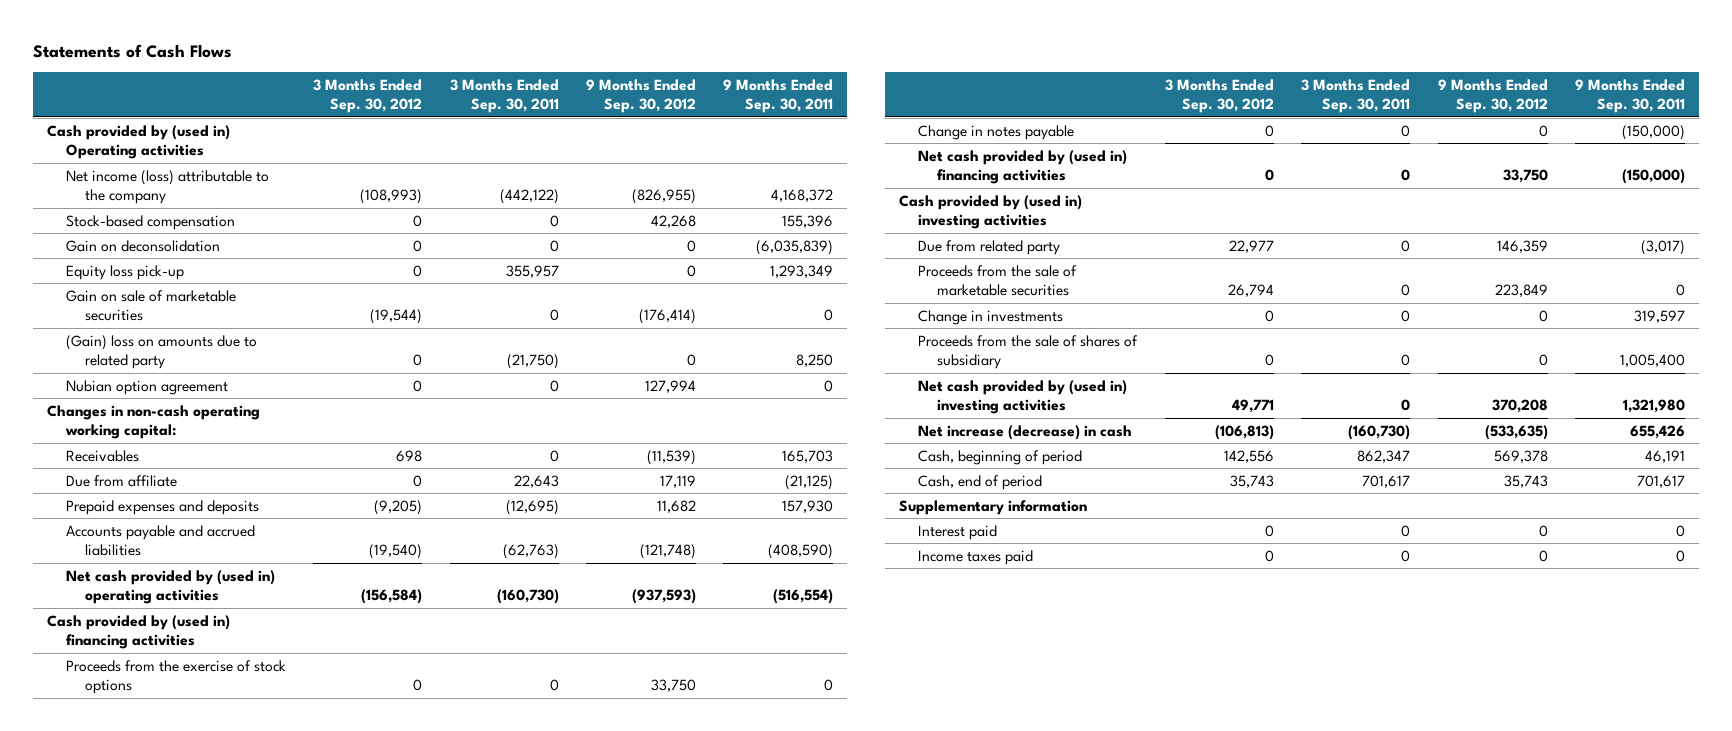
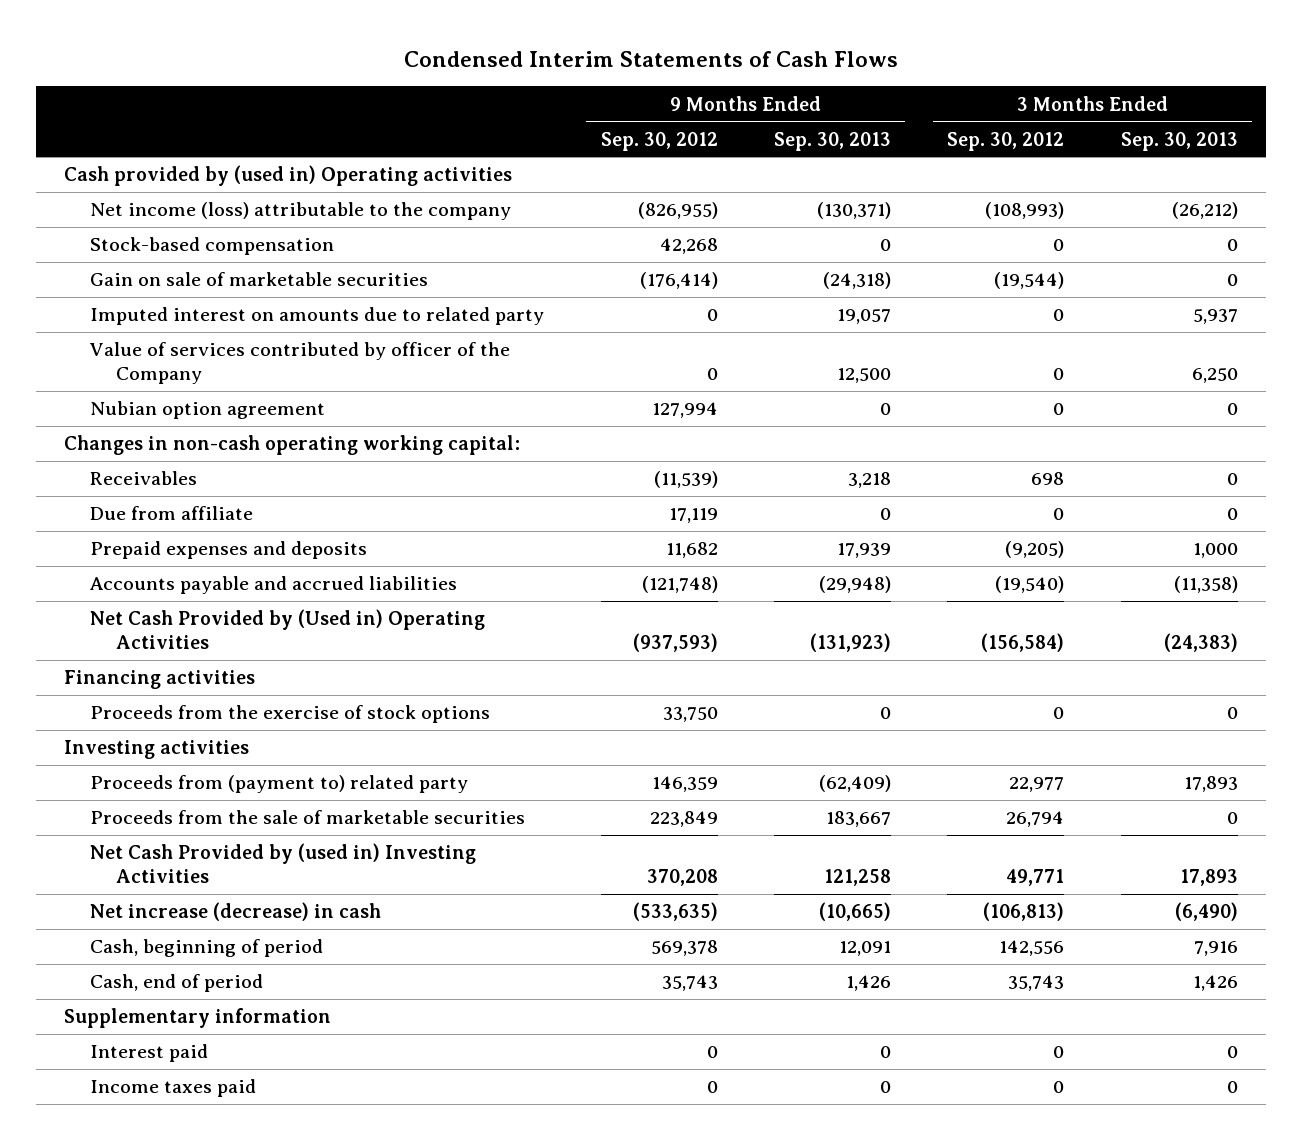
[33,43,233,58] Statements of Cash Flows -> [404,50,899,67] Condensed Interim Statements of Cash Flows
[449,78,559,114] 3 Months Ended Sep. 30, 2011 -> none
[723,78,834,114] 9 Months Ended Sep. 30, 2011 -> none
none -> [773,131,891,151] Sep. 30, 2013
none -> [1120,131,1238,151] Sep. 30, 2013
[66,239,221,252] Gain on deconsolidation -> none
[66,264,185,280] Equity loss pick-up -> none
[66,334,258,369] (Gain) loss on amounts due to related party -> [90,307,545,326] Imputed interest on amounts due to related party
none -> [89,342,511,384] Value of services contributed by officer of the Company
[66,569,276,604] Net cash provided by (used in) operating activities -> [90,609,486,649] Net Cash Provided by (Used in) Operating Activities
[46,614,230,649] Cash provided by (used in) financing activities -> [64,670,256,690] Financing activities
[917,124,1074,140] Change in notes payable -> none
[917,149,1127,184] Net cash provided by (used in) financing activities -> none
[898,194,1082,229] Cash provided by (used in) investing activities -> [64,740,250,760] Investing activities
[917,239,1060,255] Due from related party -> [90,775,469,794] Proceeds from (payment to) related party
[917,309,1063,325] Change in investments -> none
[917,334,1138,369] Proceeds from the sale of shares of subsidiary -> none
[917,379,1127,414] Net cash provided by (used in) investing activities -> [90,843,477,883] Net Cash Provided by (used in) Investing Activities

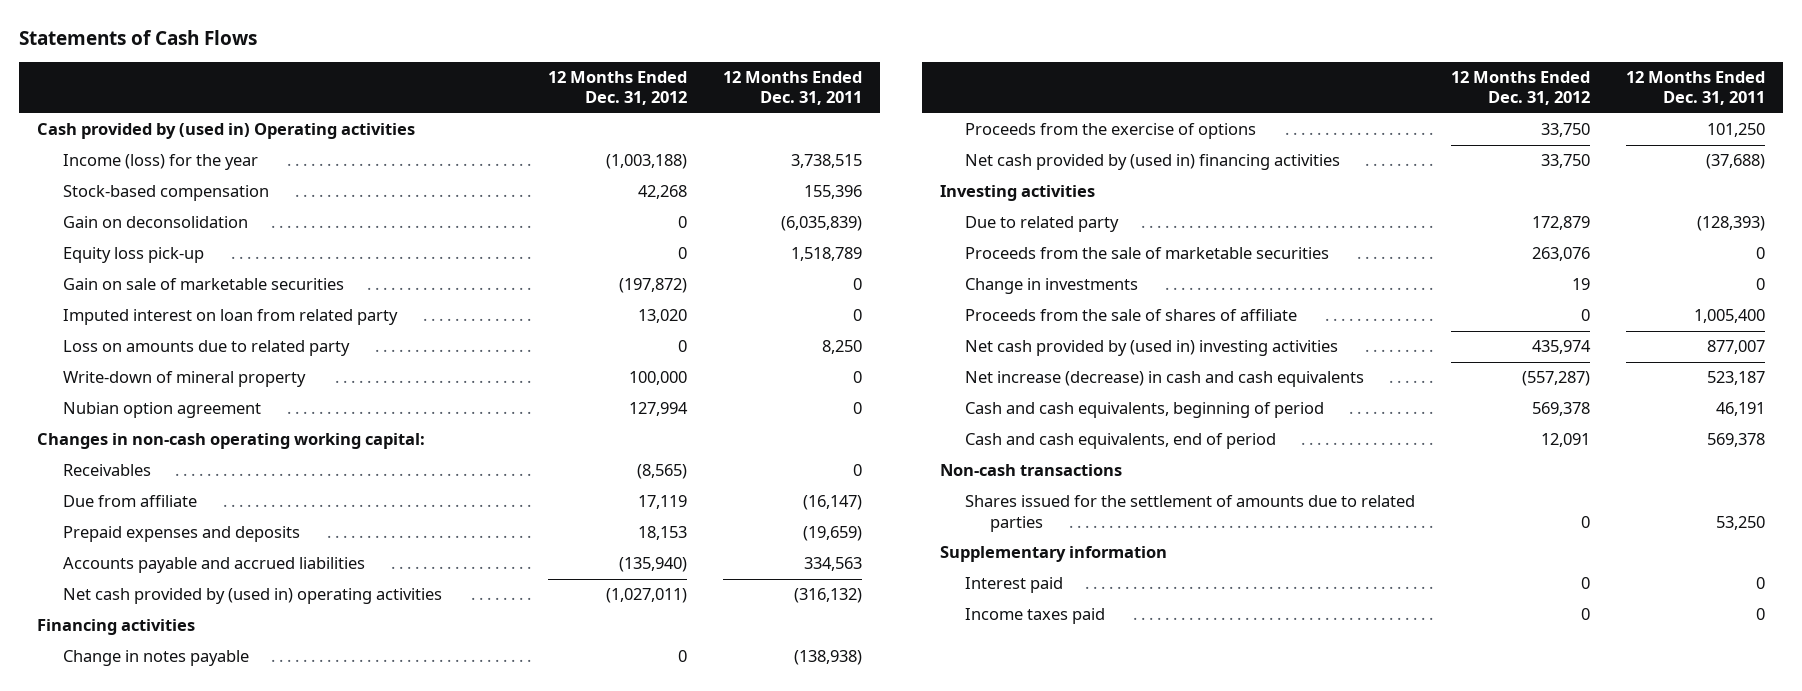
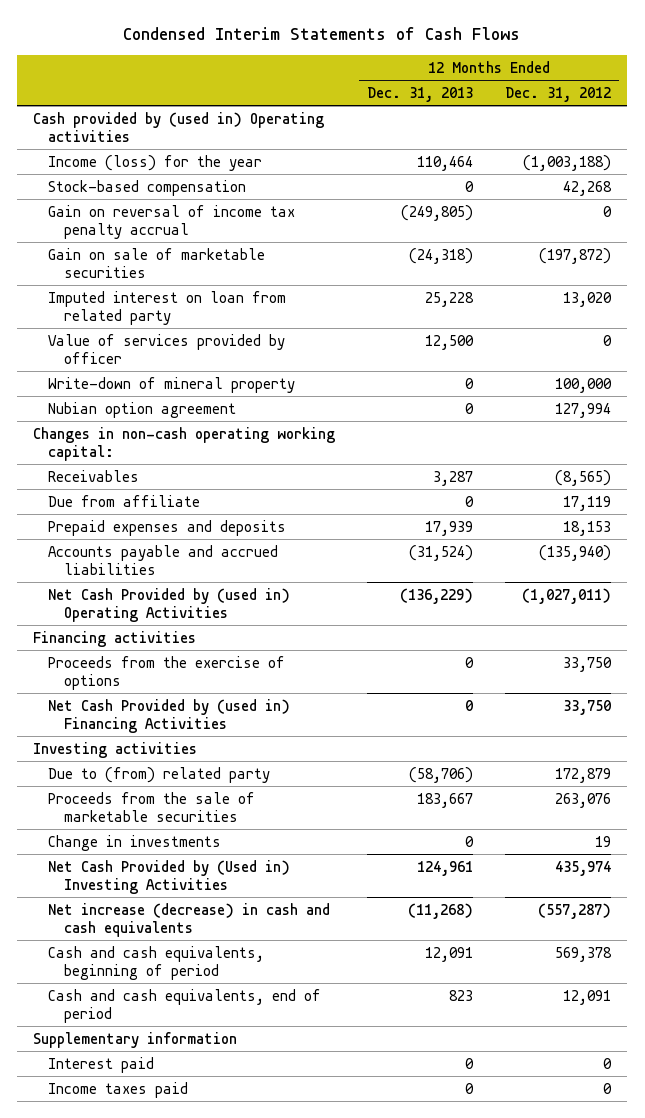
[19,30,258,46] Statements of Cash Flows -> [123,27,521,41] Condensed Interim Statements of Cash Flows
[723,71,863,106] 12 Months Ended Dec. 31, 2011 -> none
none -> [367,86,474,102] Dec. 31, 2013
[62,216,248,229] Gain on deconsolidation -> none
[62,247,204,264] Equity loss pick-up -> none
none -> [48,204,296,239] Gain on reversal of income tax penalty accrual
[62,340,350,357] Loss on amounts due to related party -> none
none -> [48,333,286,364] Value of services provided by officer
[62,588,442,605] Net cash provided by (used in) operating activities -> [48,587,291,622] Net Cash Provided by (used in) Operating Activities
[62,650,249,667] Change in notes payable -> none
[964,154,1340,171] Net cash provided by (used in) financing activities -> [48,698,291,733] Net Cash Provided by (used in) Financing Activities
[964,216,1119,233] Due to related party -> [48,766,271,783] Due to (from) related party
[964,309,1297,322] Proceeds from the sale of shares of affiliate -> none
[964,340,1338,357] Net cash provided by (used in) investing activities -> [48,859,291,894] Net Cash Provided by (Used in) Investing Activities
[939,464,1122,477] Non-cash transactions -> none
[964,495,1415,532] Shares issued for the settlement of amounts due to related parties -> none

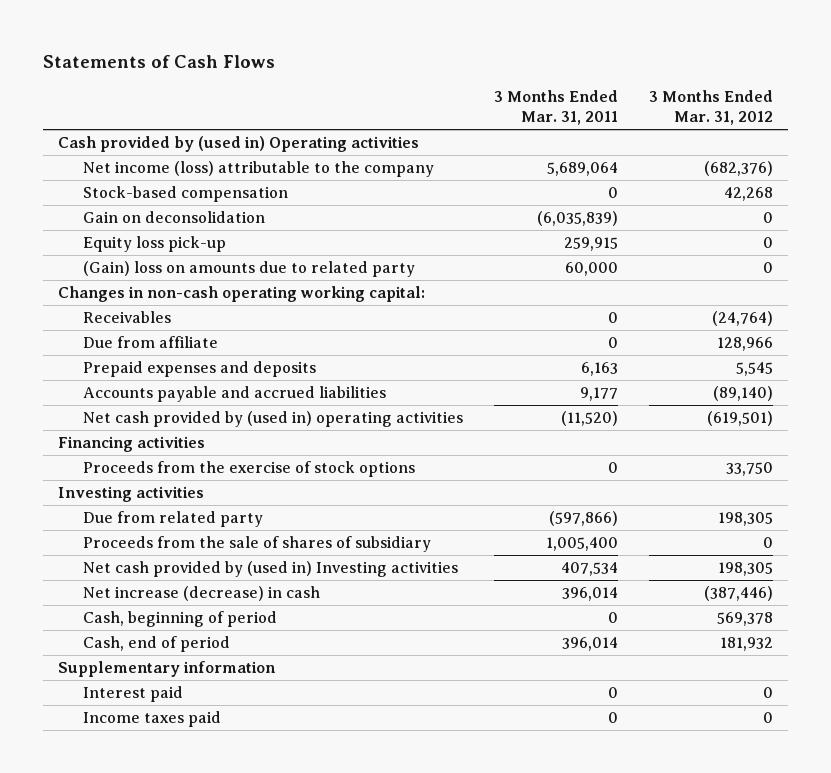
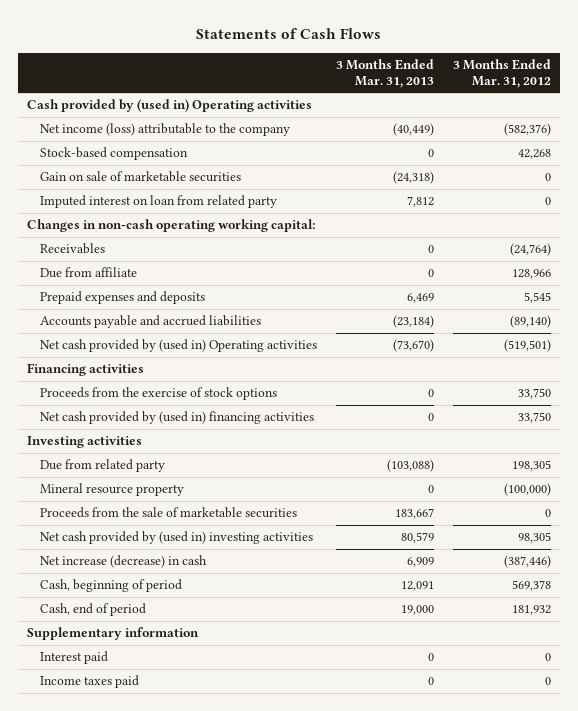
[493,89,618,126] 3 Months Ended Mar. 31, 2011 -> none
none -> [336,58,435,88] 3 Months Ended Mar. 31, 2013
[703,161,773,177] (682,376) -> [504,123,552,137] (582,376)
[82,211,265,224] Gain on deconsolidation -> none
[82,236,226,253] Equity loss pick-up -> none
[82,261,415,278] (Gain) loss on amounts due to related party -> none
none -> [40,171,242,183] Gain on sale of marketable securities
none -> [40,195,278,209] Imputed interest on loan from related party
[82,411,463,428] Net cash provided by (used in) operating activities -> [40,339,318,353] Net cash provided by (used in) Operating activities
[706,411,773,427] (619,501) -> [504,339,552,353] (519,501)
none -> [40,411,315,425] Net cash provided by (used in) financing activities
none -> [40,483,185,497] Mineral resource property
[82,536,431,553] Proceeds from the sale of shares of subsidiary -> [40,507,298,519] Proceeds from the sale of marketable securities
[82,561,458,578] Net cash provided by (used in) Investing activities -> [40,531,314,545] Net cash provided by (used in) investing activities
[717,562,773,577] 198,305 -> [518,532,552,544] 98,305

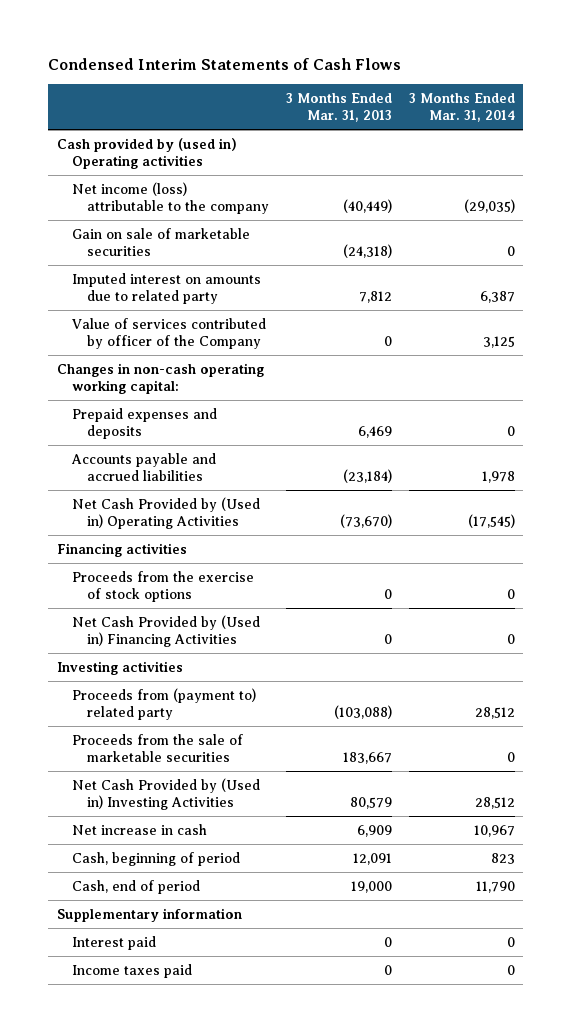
[196,27,382,39] Statements of Cash Flows -> [48,57,402,70] Condensed Interim Statements of Cash Flows
[453,58,552,88] 3 Months Ended Mar. 31, 2012 -> none
none -> [408,92,515,122] 3 Months Ended Mar. 31, 2014
[40,147,189,161] Stock-based compensation -> none
[40,195,278,209] Imputed interest on loan from related party -> [71,272,261,305] Imputed interest on amounts due to related party
none -> [71,317,266,350] Value of services contributed by officer of the Company
[40,243,106,255] Receivables -> none
[40,267,138,279] Due from affiliate -> none
[40,339,318,353] Net cash provided by (used in) Operating activities -> [71,496,260,530] Net Cash Provided by (Used in) Operating Activities
[40,411,315,425] Net cash provided by (used in) financing activities -> [71,614,260,648] Net Cash Provided by (Used in) Financing Activities
[40,483,185,497] Mineral resource property -> none
[40,459,166,473] Due from related party -> [71,687,256,721] Proceeds from (payment to) related party
[40,531,314,545] Net cash provided by (used in) investing activities -> [71,777,260,811] Net Cash Provided by (Used in) Investing Activities
[40,555,208,569] Net increase (decrease) in cash -> [71,823,207,835] Net increase in cash

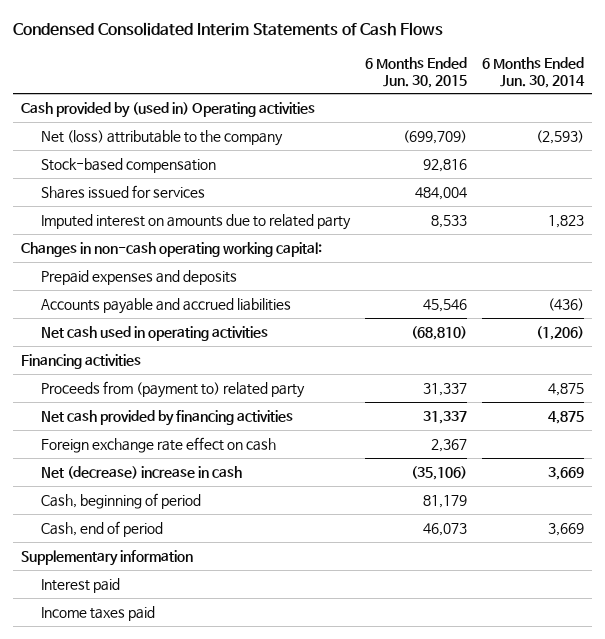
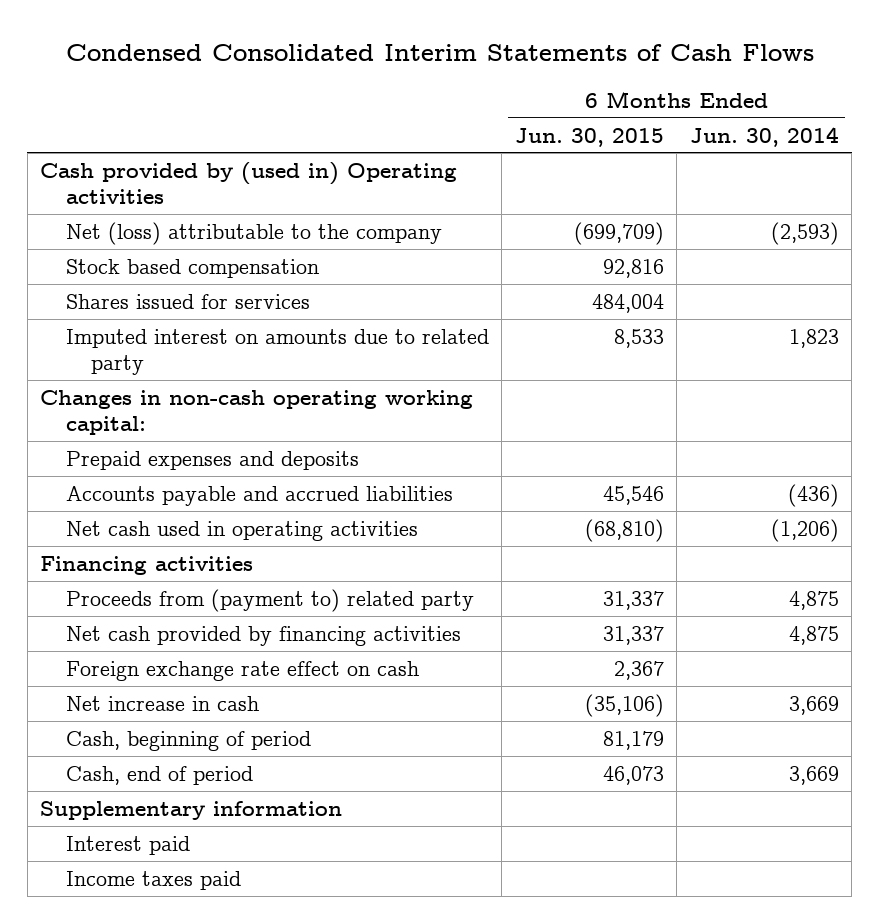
[41,157,217,173] Stock-based compensation -> [65,258,319,278] Stock based compensation
[41,465,243,479] Net (decrease) increase in cash -> [65,695,259,711] Net increase in cash

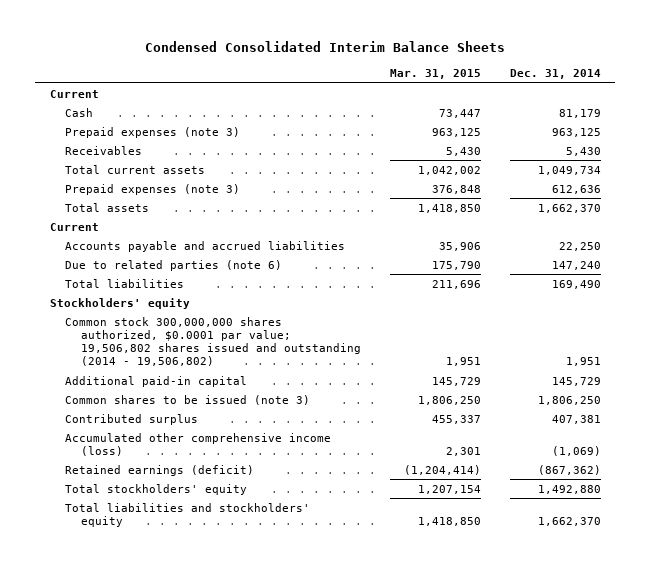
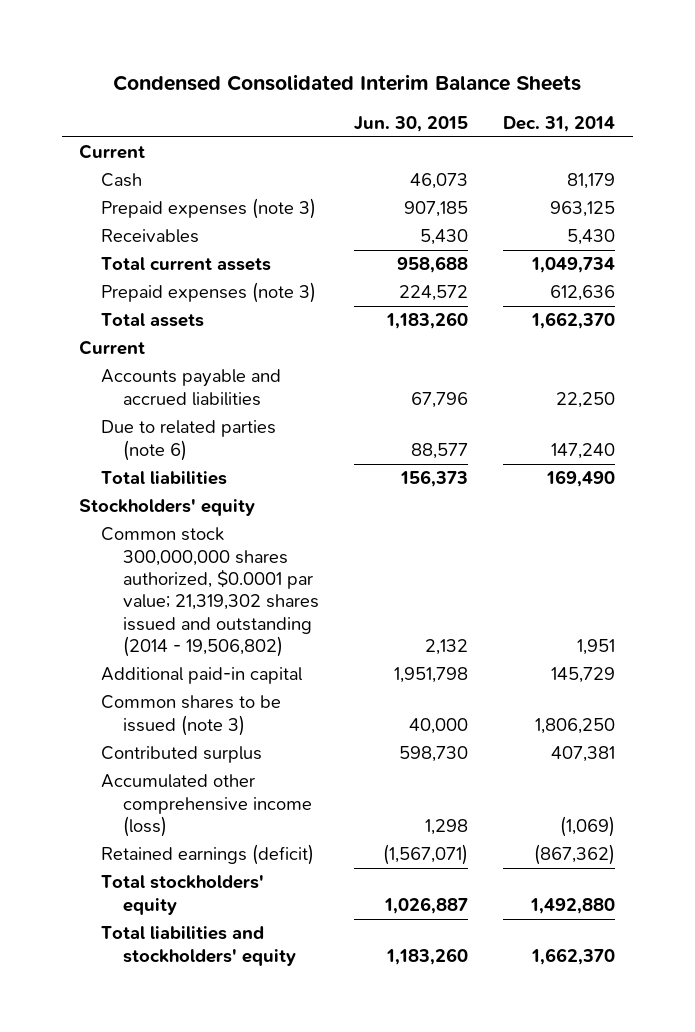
[389,68,481,79] Mar. 31, 2015 -> none
none -> [353,115,468,132] Jun. 30, 2015
[65,316,362,367] Common stock 300,000,000 shares authorized, $0.0001 par value; 19,506,802 shares issued and outstanding (2014 - 19,506,802) -> [101,527,319,657] Common stock 300,000,000 shares authorized, $0.0001 par value; 21,319,302 shares issued and outstanding (2014 - 19,506,802)

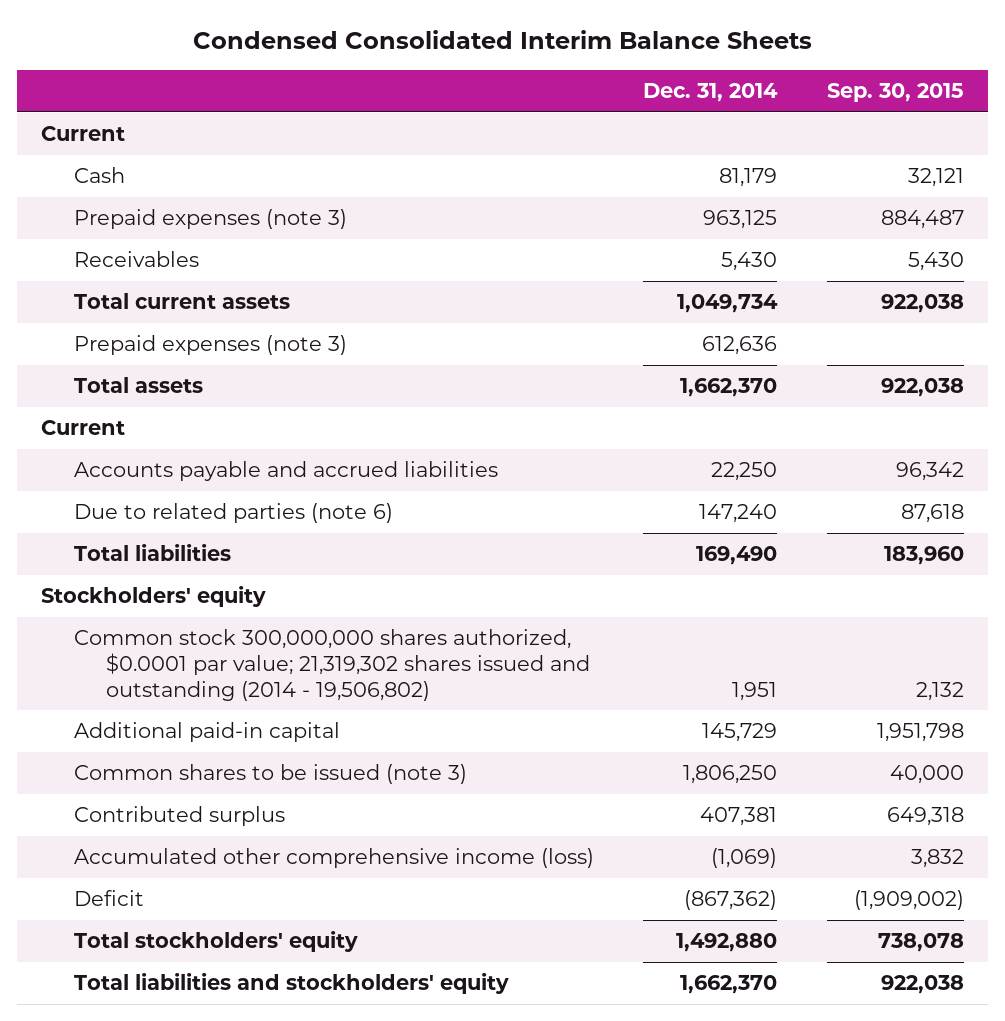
[353,115,468,132] Jun. 30, 2015 -> none
none -> [826,83,964,103] Sep. 30, 2015
[101,844,315,866] Retained earnings (deficit) -> [73,890,144,907] Deficit

